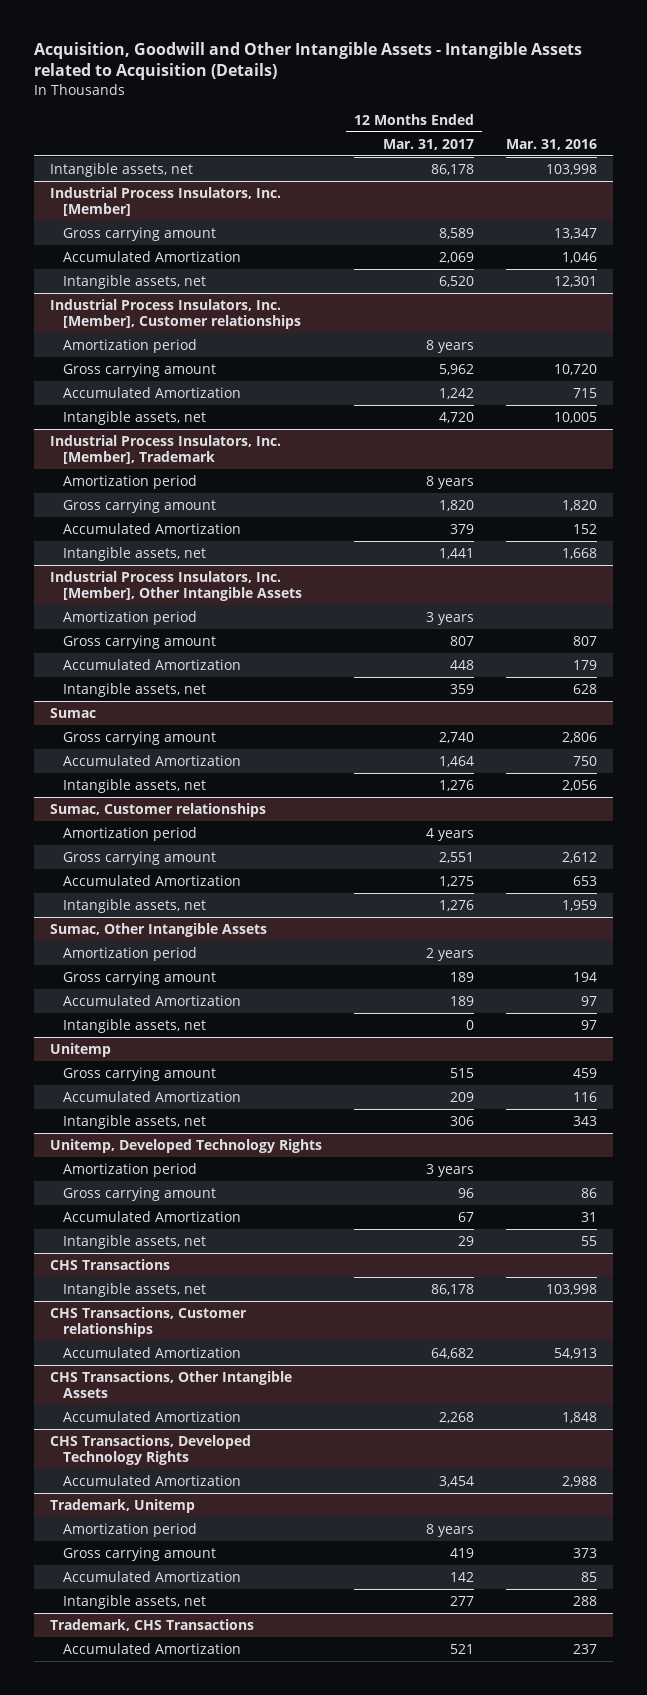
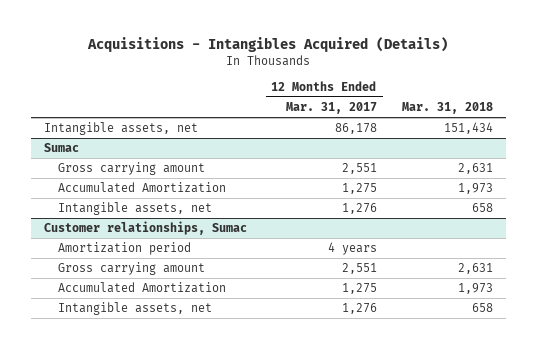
[33,41,582,81] Acquisition, Goodwill and Other Intangible Assets - Intangible Assets related to Acquisition (Details) -> [87,37,449,53] Acquisitions - Intangibles Acquired (Details)
[506,138,598,150] Mar. 31, 2016 -> none
none -> [402,102,494,115] Mar. 31, 2018
[49,186,281,216] Industrial Process Insulators, Inc. [Member] -> none
[62,226,216,241] Gross carrying amount -> none
[62,250,241,262] Accumulated Amortization -> none
[62,274,206,289] Intangible assets, net -> none
[49,298,301,329] Industrial Process Insulators, Inc. [Member], Customer relationships -> none
[62,338,197,353] Amortization period -> none
[62,362,216,377] Gross carrying amount -> none
[62,386,241,398] Accumulated Amortization -> none
[62,410,206,425] Intangible assets, net -> none
[49,434,281,464] Industrial Process Insulators, Inc. [Member], Trademark -> none
[62,474,197,489] Amortization period -> none
[62,498,216,513] Gross carrying amount -> none
[62,522,241,534] Accumulated Amortization -> none
[62,546,206,561] Intangible assets, net -> none
[49,570,302,601] Industrial Process Insulators, Inc. [Member], Other Intangible Assets -> none
[62,610,197,625] Amortization period -> none
[62,634,216,649] Gross carrying amount -> none
[62,658,241,670] Accumulated Amortization -> none
[62,682,206,697] Intangible assets, net -> none
[438,731,474,743] 2,740 -> [341,163,377,175] 2,551
[438,755,474,767] 1,464 -> [341,183,377,195] 1,275
[49,802,266,817] Sumac, Customer relationships -> [43,221,247,236] Customer relationships, Sumac
[49,922,267,937] Sumac, Other Intangible Assets -> none
[62,946,197,961] Amortization period -> none
[62,970,216,985] Gross carrying amount -> none
[62,994,241,1006] Accumulated Amortization -> none
[62,1018,206,1033] Intangible assets, net -> none
[49,1042,111,1057] Unitemp -> none
[62,1066,216,1081] Gross carrying amount -> none
[62,1090,241,1102] Accumulated Amortization -> none
[62,1114,206,1129] Intangible assets, net -> none
[49,1138,322,1153] Unitemp, Developed Technology Rights -> none
[62,1162,197,1177] Amortization period -> none
[62,1186,216,1201] Gross carrying amount -> none
[62,1210,241,1222] Accumulated Amortization -> none
[62,1234,206,1249] Intangible assets, net -> none
[49,1258,170,1270] CHS Transactions -> none
[62,1282,206,1297] Intangible assets, net -> none
[49,1306,247,1337] CHS Transactions, Customer relationships -> none
[62,1346,241,1358] Accumulated Amortization -> none
[49,1370,292,1398] CHS Transactions, Other Intangible Assets -> none
[62,1410,241,1422] Accumulated Amortization -> none
[49,1434,251,1465] CHS Transactions, Developed Technology Rights -> none
[62,1474,241,1486] Accumulated Amortization -> none
[49,1498,195,1513] Trademark, Unitemp -> none
[62,1522,197,1537] Amortization period -> none
[62,1546,216,1561] Gross carrying amount -> none
[62,1570,241,1582] Accumulated Amortization -> none
[62,1594,206,1609] Intangible assets, net -> none
[49,1618,254,1631] Trademark, CHS Transactions -> none
[62,1642,241,1654] Accumulated Amortization -> none

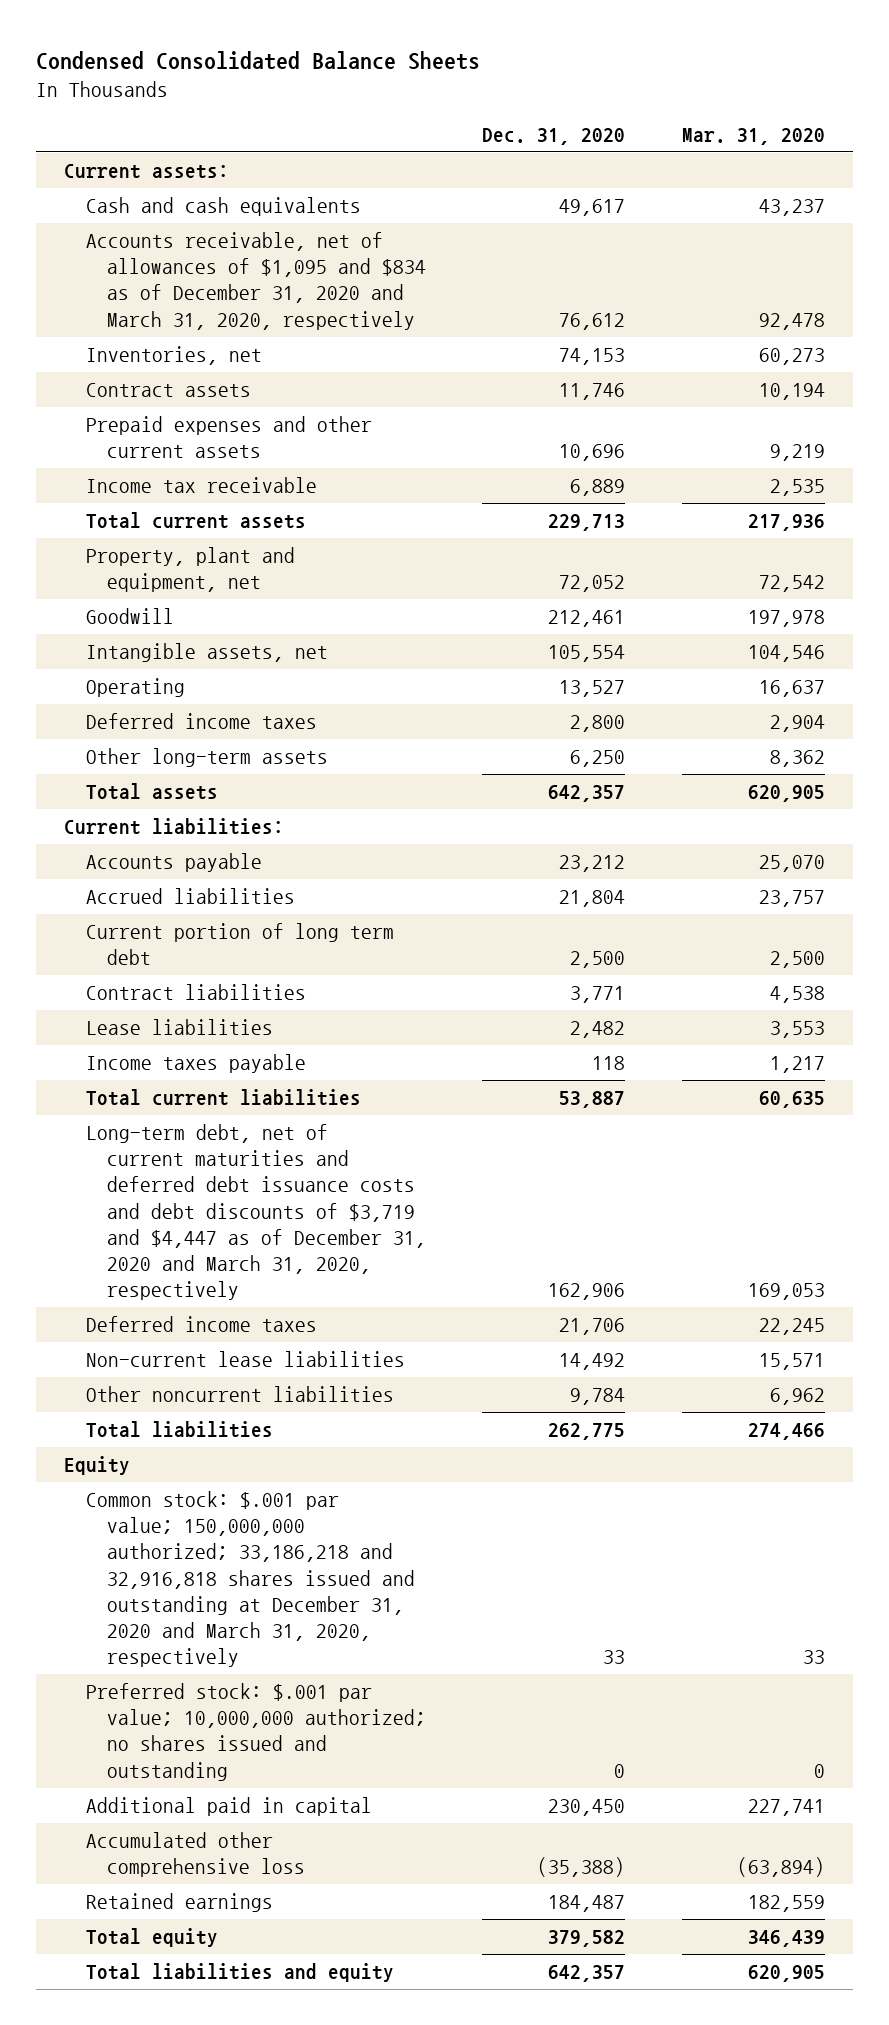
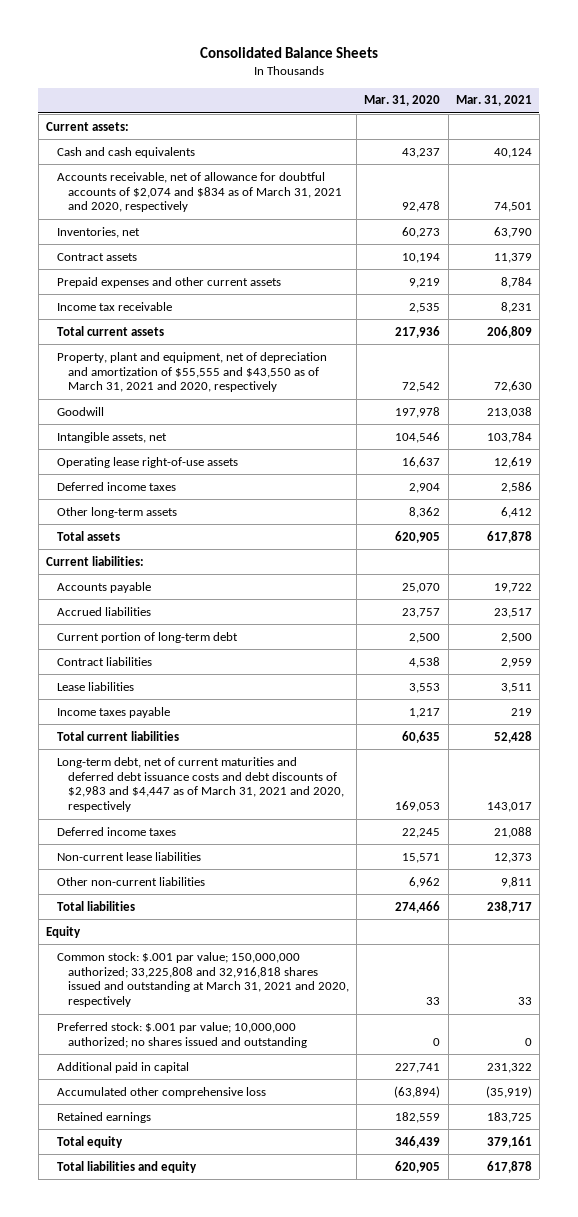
[36,51,481,71] Condensed Consolidated Balance Sheets -> [199,46,378,58] Consolidated Balance Sheets
[482,127,626,145] Dec. 31, 2020 -> none
none -> [455,95,532,107] Mar. 31, 2021
[85,232,427,330] Accounts receivable, net of allowances of $1,095 and $834 as of December 31, 2020 and March 31, 2020, respectively -> [56,171,343,213] Accounts receivable, net of allowance for doubtful accounts of $2,074 and $834 as of March 31, 2021 and 2020, respectively
[85,547,295,593] Property, plant and equipment, net -> [56,351,327,393] Property, plant and equipment, net of depreciation and amortization of $55,555 and $43,550 as of March 31, 2021 and 2020, respectively
[85,678,185,698] Operating -> [56,456,238,468] Operating lease right-of-use assets
[85,923,394,966] Current portion of long term debt -> [56,631,238,643] Current portion of long-term debt
[85,1124,427,1300] Long-term debt, net of current maturities and deferred debt issuance costs and debt discounts of $3,719 and $4,447 as of December 31, 2020 and March 31, 2020, respectively -> [56,756,345,813] Long-term debt, net of current maturities and deferred debt issuance costs and debt discounts of $2,983 and $4,447 as of March 31, 2021 and 2020, respectively
[85,1386,394,1403] Other noncurrent liabilities -> [56,876,205,886] Other non-current liabilities
[85,1491,416,1667] Common stock: $.001 par value; 150,000,000 authorized; 33,186,218 and 32,916,818 shares issued and outstanding at December 31, 2020 and March 31, 2020, respectively -> [56,951,350,1008] Common stock: $.001 par value; 150,000,000 authorized; 33,225,808 and 32,916,818 shares issued and outstanding at March 31, 2021 and 2020, respectively

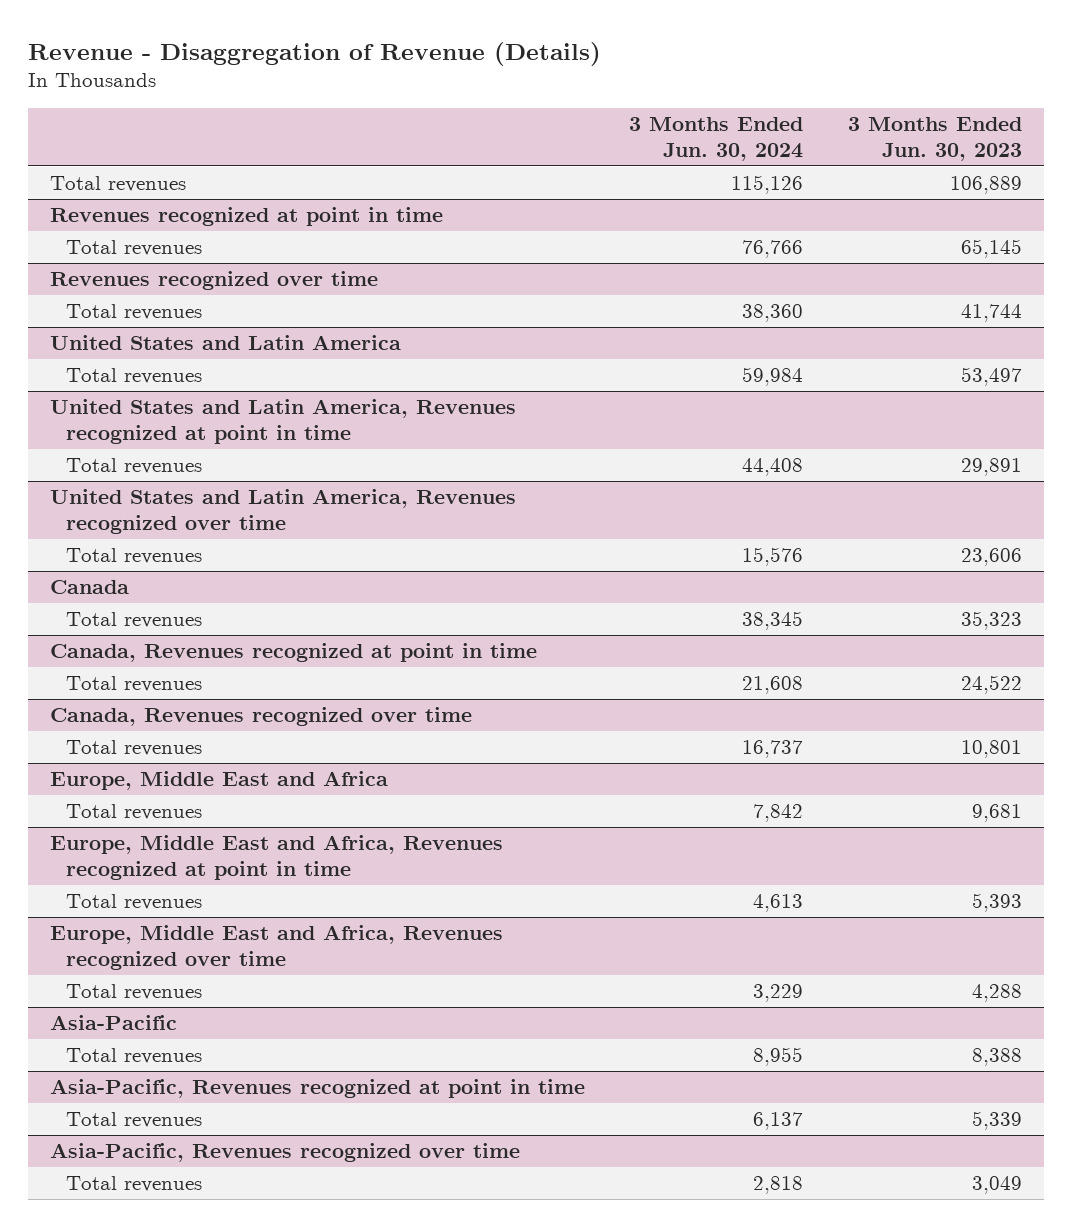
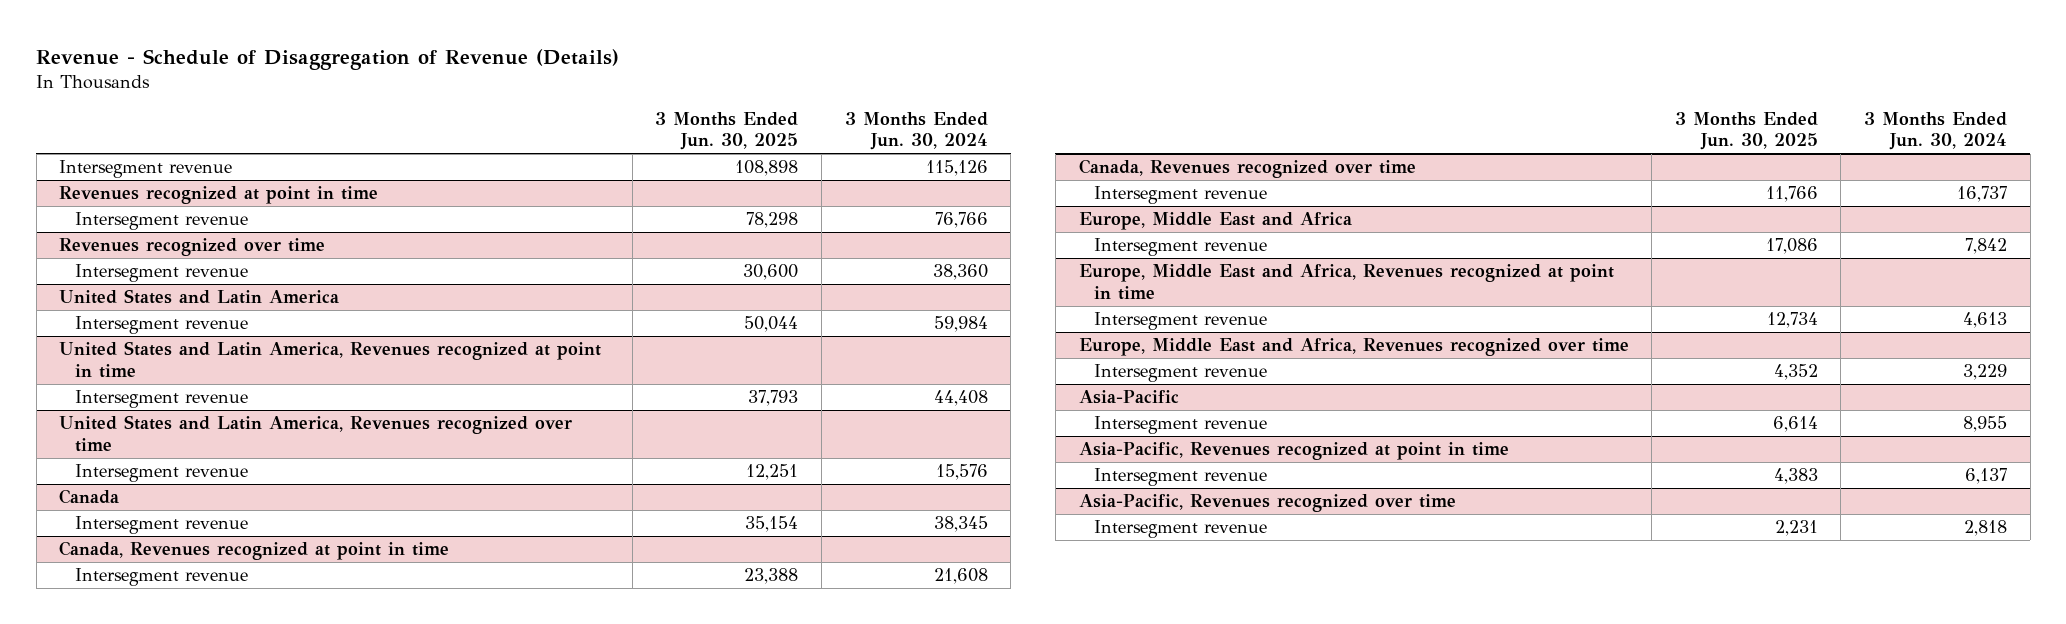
[27,41,601,66] Revenue - Disaggregation of Revenue (Details) -> [36,48,620,70] Revenue - Schedule of Disaggregation of Revenue (Details)
[847,116,1022,162] 3 Months Ended Jun. 30, 2023 -> none
none -> [655,111,799,151] 3 Months Ended Jun. 30, 2025
[50,175,187,192] Total revenues -> [59,160,233,179] Intersegment revenue
[65,239,202,256] Total revenues -> [74,212,248,231] Intersegment revenue
[65,303,202,320] Total revenues -> [74,264,248,283] Intersegment revenue
[65,367,202,384] Total revenues -> [74,316,248,335] Intersegment revenue
[65,457,202,474] Total revenues -> [74,390,248,409] Intersegment revenue
[65,547,202,564] Total revenues -> [74,464,248,483] Intersegment revenue
[65,611,202,628] Total revenues -> [74,516,248,535] Intersegment revenue
[65,675,202,692] Total revenues -> [74,568,248,587] Intersegment revenue
[65,739,202,756] Total revenues -> [1094,186,1268,205] Intersegment revenue
[65,803,202,820] Total revenues -> [1094,238,1268,257] Intersegment revenue
[65,893,202,910] Total revenues -> [1094,312,1268,331] Intersegment revenue
[65,983,202,1000] Total revenues -> [1094,364,1268,383] Intersegment revenue
[65,1047,202,1064] Total revenues -> [1094,416,1268,435] Intersegment revenue
[65,1111,202,1128] Total revenues -> [1094,468,1268,487] Intersegment revenue
[65,1175,202,1192] Total revenues -> [1094,520,1268,539] Intersegment revenue

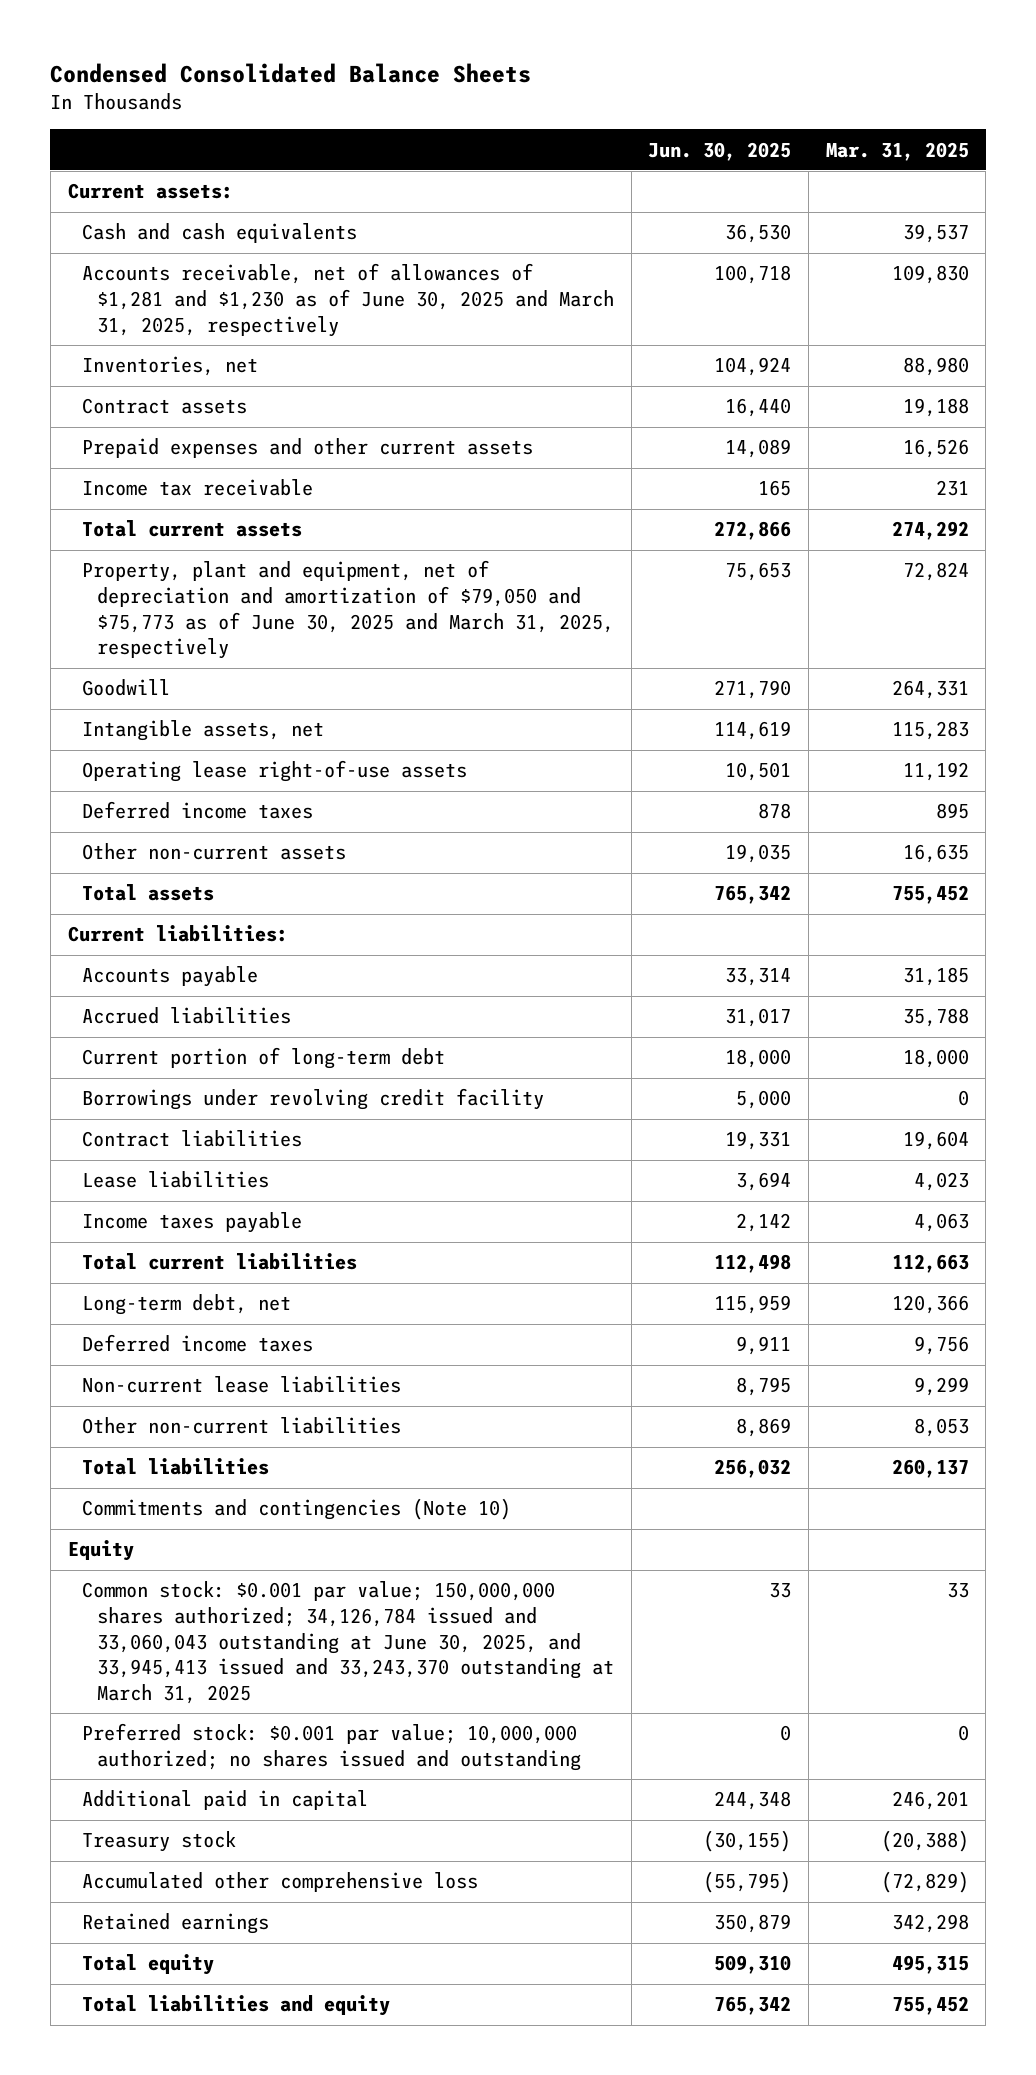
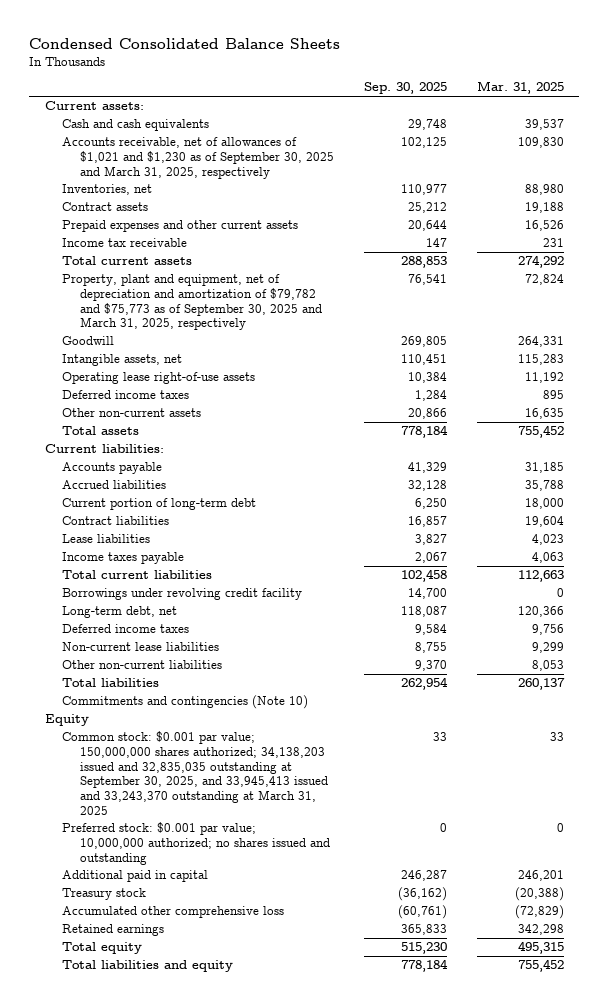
[648,141,792,161] Jun. 30, 2025 -> none
none -> [363,82,447,95] Sep. 30, 2025
[82,263,615,337] Accounts receivable, net of allowances of $1,281 and $1,230 as of June 30, 2025 and March 31, 2025, respectively -> [62,137,334,179] Accounts receivable, net of allowances of $1,021 and $1,230 as of September 30, 2025 and March 31, 2025, respectively
[82,560,615,660] Property, plant and equipment, net of depreciation and amortization of $79,050 and $75,773 as of June 30, 2025 and March 31, 2025, respectively -> [62,274,322,331] Property, plant and equipment, net of depreciation and amortization of $79,782 and $75,773 as of September 30, 2025 and March 31, 2025, respectively
[82,1088,545,1111] Borrowings under revolving credit facility -> [62,588,303,601] Borrowings under revolving credit facility
[82,1581,615,1705] Common stock: $0.001 par value; 150,000,000 shares authorized; 34,126,784 issued and 33,060,043 outstanding at June 30, 2025, and 33,945,413 issued and 33,243,370 outstanding at March 31, 2025 -> [62,731,328,815] Common stock: $0.001 par value; 150,000,000 shares authorized; 34,138,203 issued and 32,835,035 outstanding at September 30, 2025, and 33,945,413 issued and 33,243,370 outstanding at March 31, 2025

